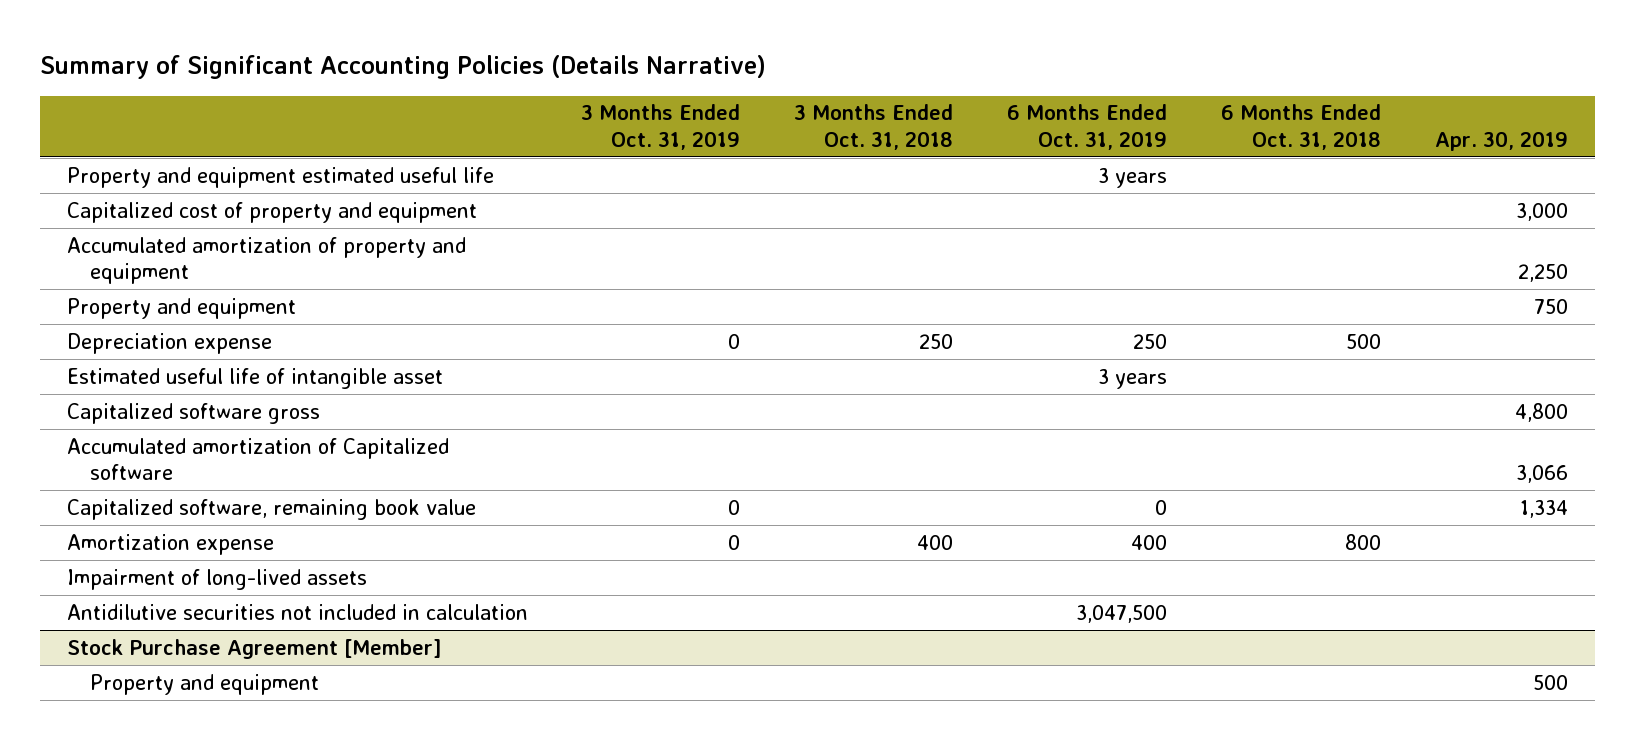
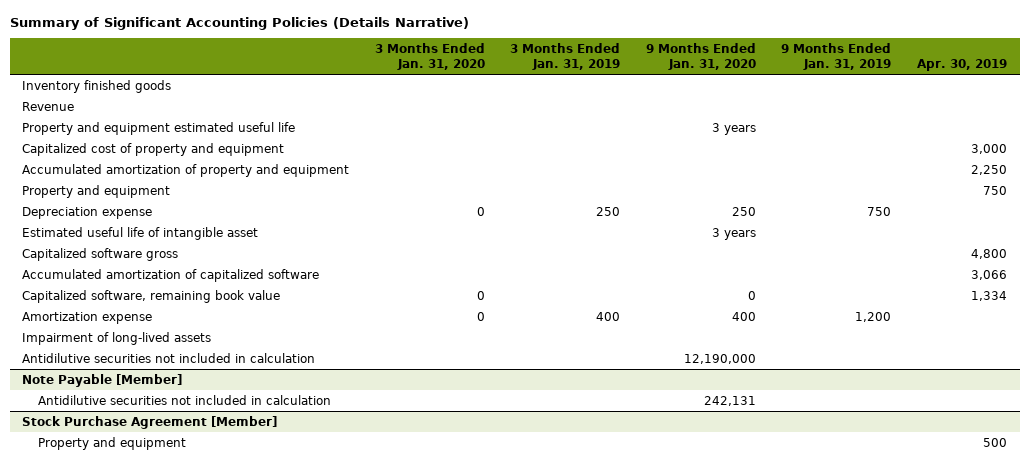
[581,104,741,150] 3 Months Ended Oct. 31, 2019 -> none
[794,104,954,150] 3 Months Ended Oct. 31, 2018 -> none
[1007,104,1168,150] 6 Months Ended Oct. 31, 2019 -> none
[1220,104,1381,150] 6 Months Ended Oct. 31, 2018 -> none
none -> [374,43,485,70] 3 Months Ended Jan. 31, 2020
none -> [510,43,621,70] 3 Months Ended Jan. 31, 2019
none -> [645,43,756,70] 9 Months Ended Jan. 31, 2020
none -> [781,43,892,70] 9 Months Ended Jan. 31, 2019
none -> [22,79,172,93] Inventory finished goods
none -> [22,101,75,111] Revenue
[66,437,449,481] Accumulated amortization of Capitalized software -> [22,268,320,282] Accumulated amortization of capitalized software
none -> [22,373,183,387] Note Payable [Member]
none -> [37,394,331,405] Antidilutive securities not included in calculation

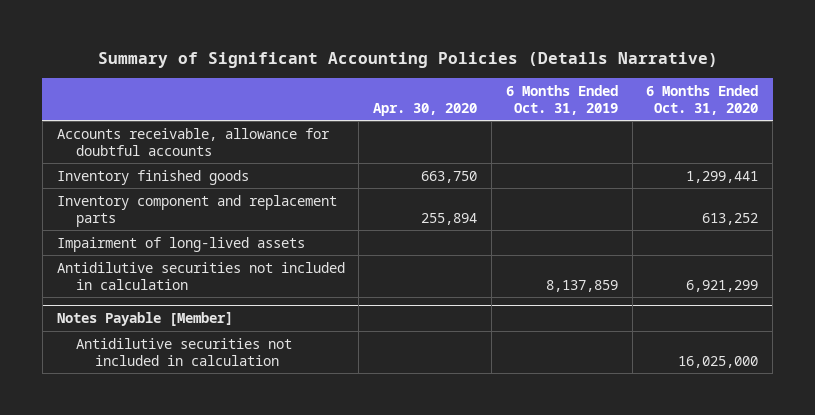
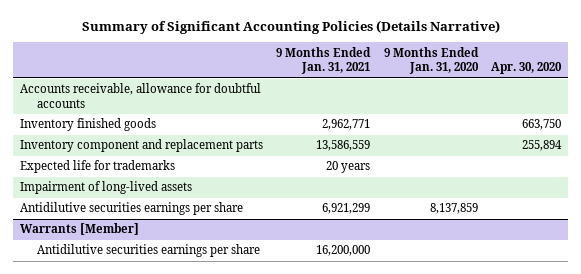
[505,84,618,115] 6 Months Ended Oct. 31, 2019 -> none
[646,84,759,115] 6 Months Ended Oct. 31, 2020 -> none
none -> [276,46,372,75] 9 Months Ended Jan. 31, 2021
none -> [383,46,479,75] 9 Months Ended Jan. 31, 2020
none -> [19,160,175,174] Expected life for trademarks
[56,312,233,327] Notes Payable [Member] -> none
[75,337,292,366] Antidilutive securities not included in calculation -> none
[56,261,345,290] Antidilutive securities not included in calculation -> [19,202,243,216] Antidilutive securities earnings per share
none -> [19,223,139,236] Warrants [Member]
none -> [37,244,261,258] Antidilutive securities earnings per share

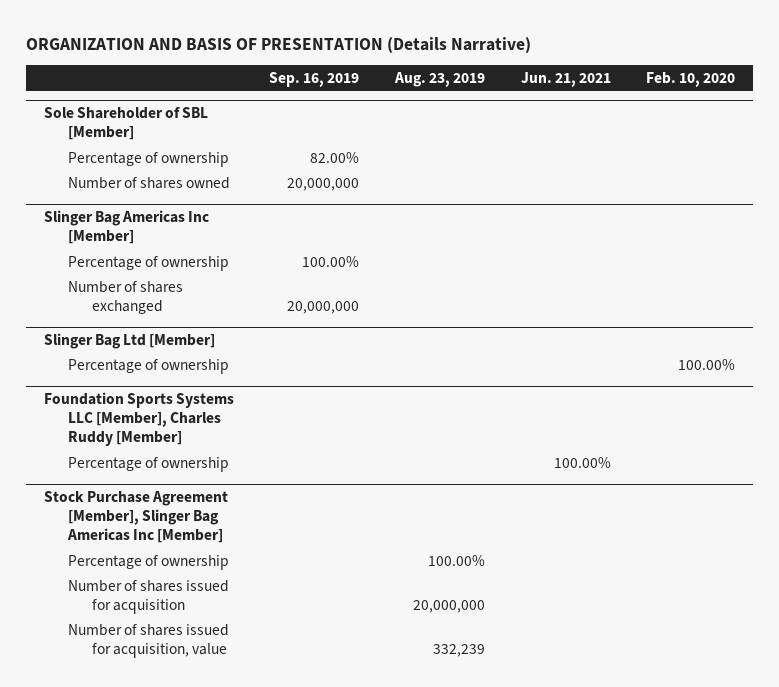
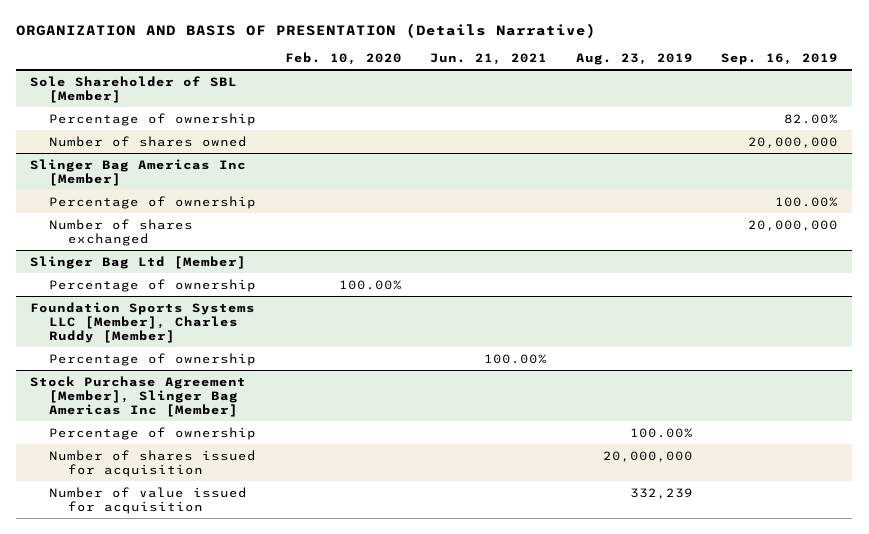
[68,623,230,658] Number of shares issued for acquisition, value -> [48,486,247,514] Number of value issued for acquisition

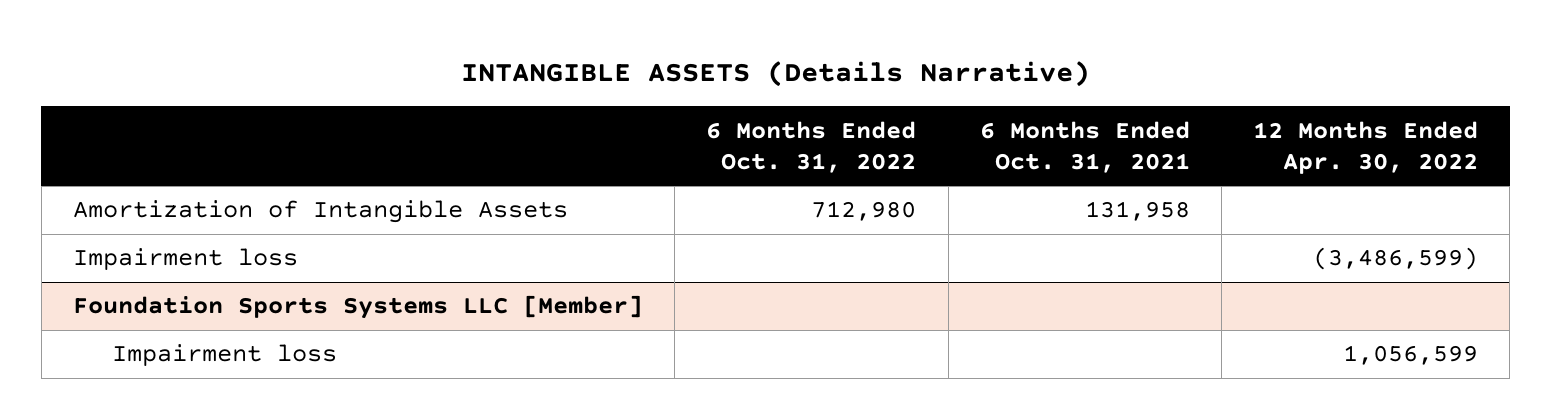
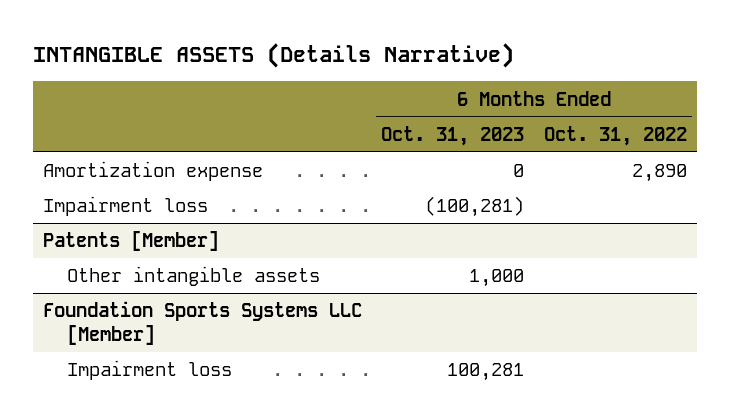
[979,120,1190,173] 6 Months Ended Oct. 31, 2021 -> none
[1253,120,1479,174] 12 Months Ended Apr. 30, 2022 -> none
none -> [381,125,525,146] Oct. 31, 2023
[73,200,569,224] Amortization of Intangible Assets -> [42,161,263,182] Amortization expense
[811,201,917,222] 712,980 -> [631,164,687,183] 2,890
none -> [42,231,219,252] Patents [Member]
none -> [66,266,320,287] Other intangible assets

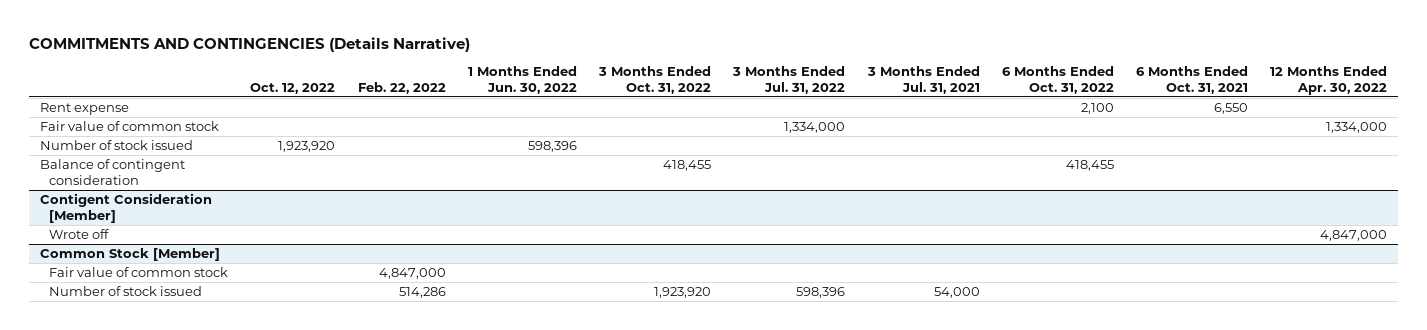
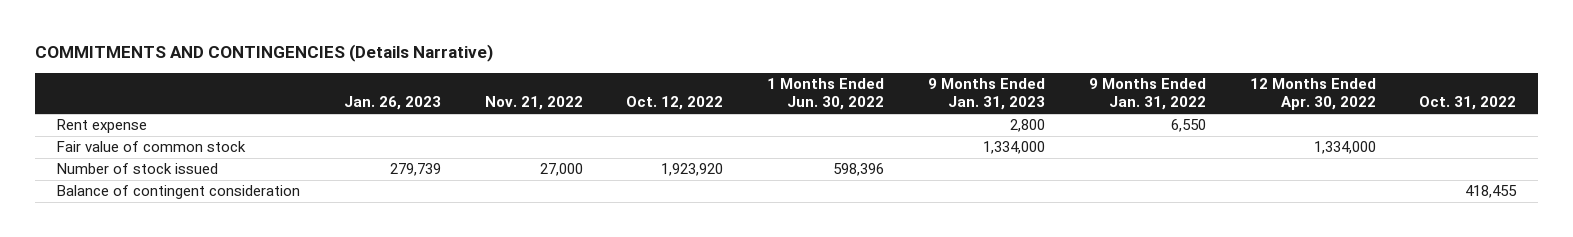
[357,81,446,94] Feb. 22, 2022 -> none
[598,65,712,94] 3 Months Ended Oct. 31, 2022 -> none
[732,65,846,94] 3 Months Ended Jul. 31, 2022 -> none
[866,65,980,94] 3 Months Ended Jul. 31, 2021 -> none
[1001,65,1114,94] 6 Months Ended Oct. 31, 2022 -> none
[1135,65,1248,94] 6 Months Ended Oct. 31, 2021 -> none
none -> [343,96,441,111] Jan. 26, 2023
none -> [484,96,583,111] Nov. 21, 2022
none -> [927,78,1045,111] 9 Months Ended Jan. 31, 2023
none -> [1088,78,1206,111] 9 Months Ended Jan. 31, 2022
none -> [1419,96,1517,111] Oct. 31, 2022
[39,193,212,224] Contigent Consideration [Member] -> none
[49,229,110,240] Wrote off -> none
[39,248,220,262] Common Stock [Member] -> none
[49,267,229,278] Fair value of common stock -> none
[49,286,203,297] Number of stock issued -> none

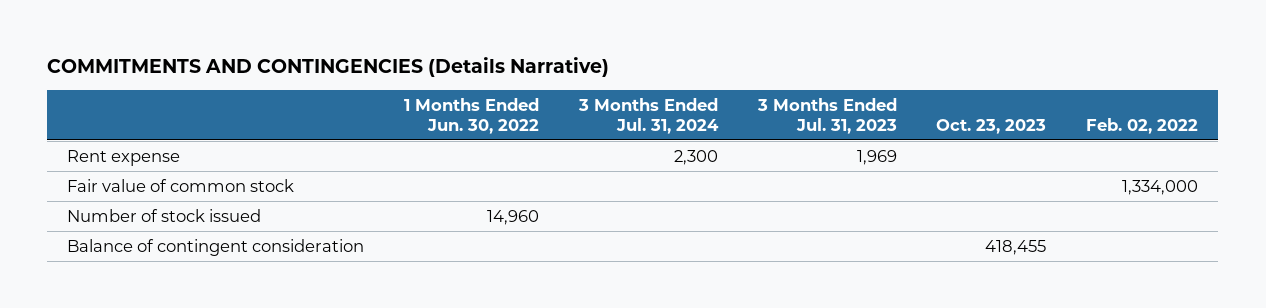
[343,96,441,111] Jan. 26, 2023 -> none
[484,96,583,111] Nov. 21, 2022 -> none
[626,96,724,111] Oct. 12, 2022 -> none
[927,78,1045,111] 9 Months Ended Jan. 31, 2023 -> none
[1088,78,1206,111] 9 Months Ended Jan. 31, 2022 -> none
[1249,78,1376,111] 12 Months Ended Apr. 30, 2022 -> none
[1419,96,1517,111] Oct. 31, 2022 -> none
none -> [577,98,719,134] 3 Months Ended Jul. 31, 2024
none -> [756,98,897,134] 3 Months Ended Jul. 31, 2023
none -> [936,118,1047,134] Oct. 23, 2023
none -> [1086,117,1199,134] Feb. 02, 2022
[833,163,885,177] 598,396 -> [487,210,540,226] 14,960

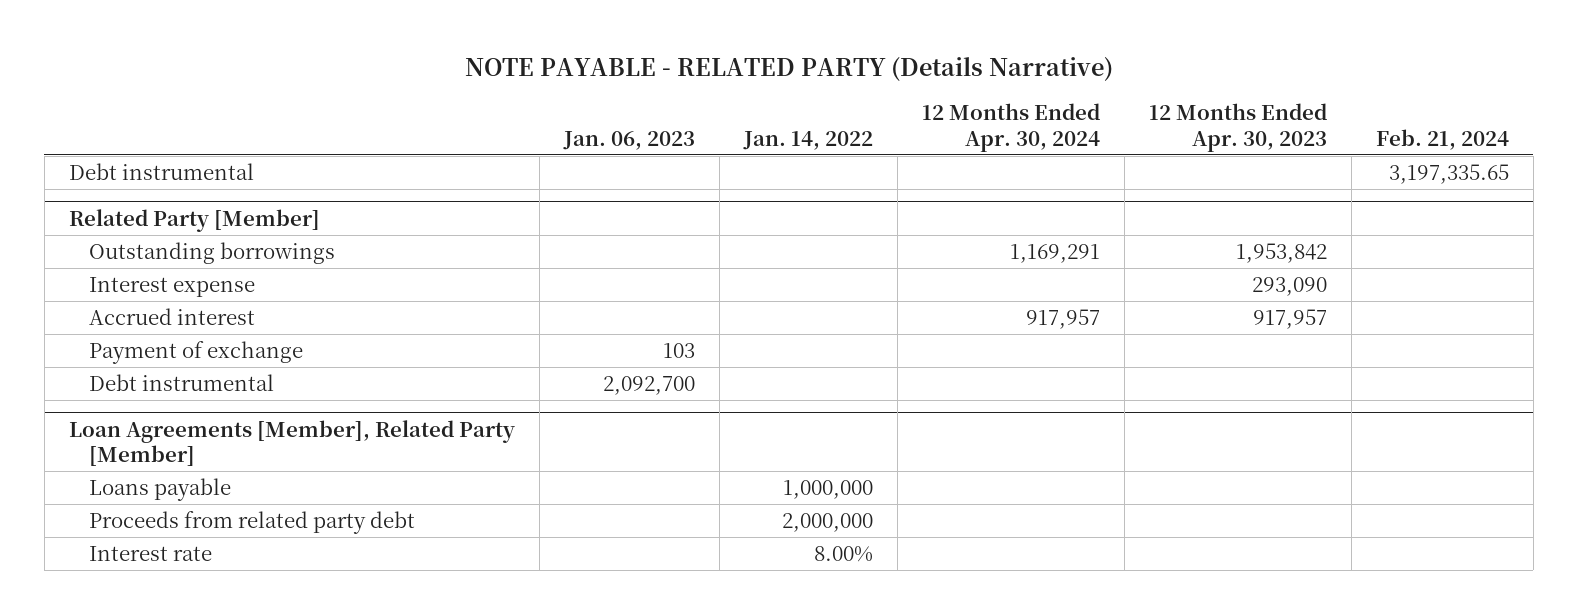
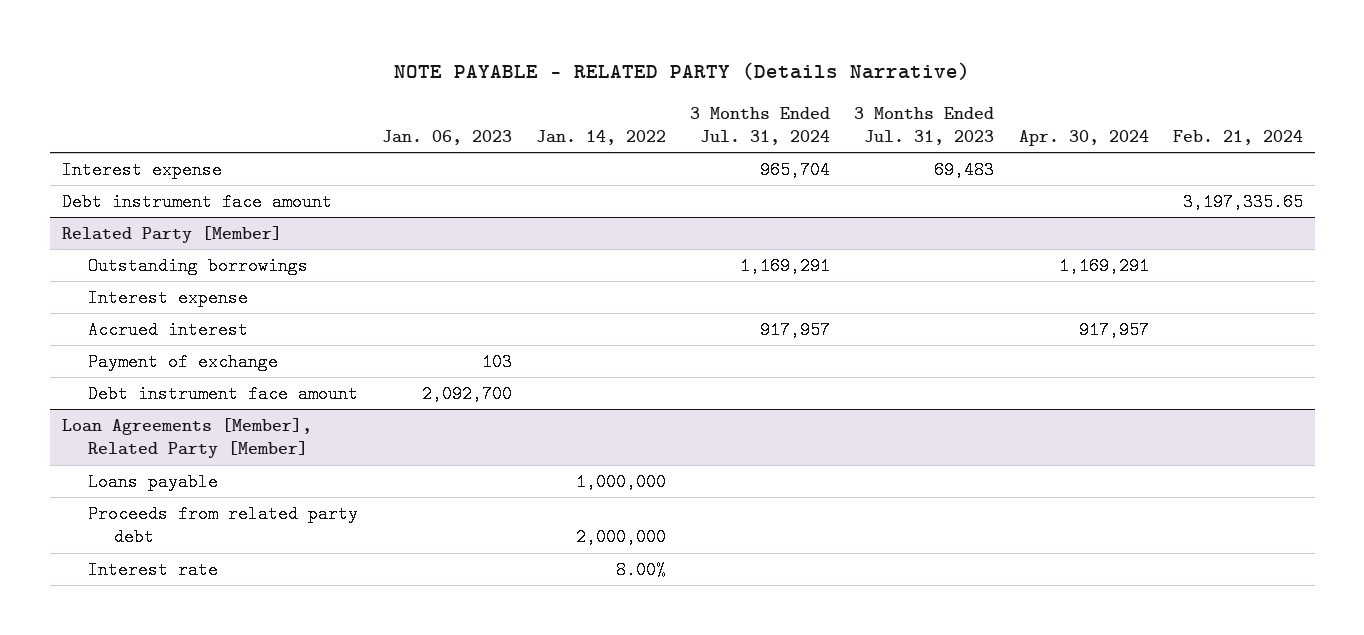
[921,103,1100,152] 12 Months Ended Apr. 30, 2024 -> none
[1148,103,1327,152] 12 Months Ended Apr. 30, 2023 -> none
none -> [690,106,831,146] 3 Months Ended Jul. 31, 2024
none -> [854,106,995,146] 3 Months Ended Jul. 31, 2023
none -> [1018,130,1149,147] Apr. 30, 2024
none -> [61,160,222,179] Interest expense
[68,162,254,180] Debt instrumental -> [61,192,332,211] Debt instrument face amount
[88,373,274,391] Debt instrumental -> [87,384,358,403] Debt instrument face amount

